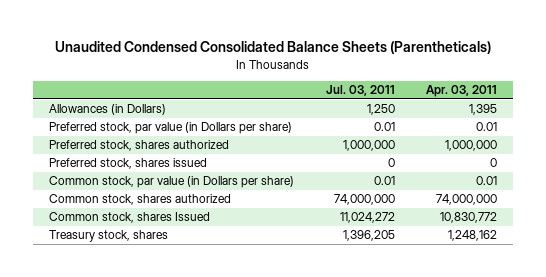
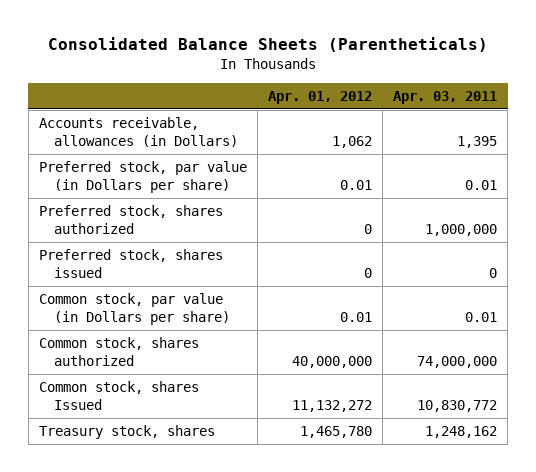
[55,41,492,55] Unaudited Condensed Consolidated Balance Sheets (Parentheticals) -> [48,36,489,52] Consolidated Balance Sheets (Parentheticals)
[325,85,395,97] Jul. 03, 2011 -> none
none -> [268,90,373,104] Apr. 01, 2012
[48,104,166,116] Allowances (in Dollars) -> [38,117,238,147] Accounts receivable, allowances (in Dollars)

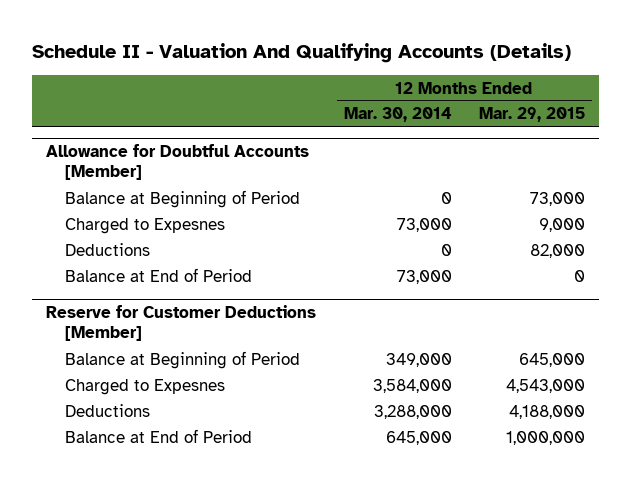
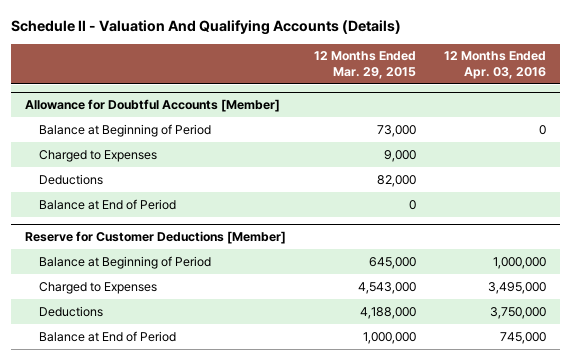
[343,107,452,123] Mar. 30, 2014 -> none
none -> [444,51,547,79] 12 Months Ended Apr. 03, 2016
[64,217,225,234] Charged to Expesnes -> [39,149,158,162] Charged to Expenses
[64,378,225,395] Charged to Expesnes -> [39,281,158,294] Charged to Expenses

